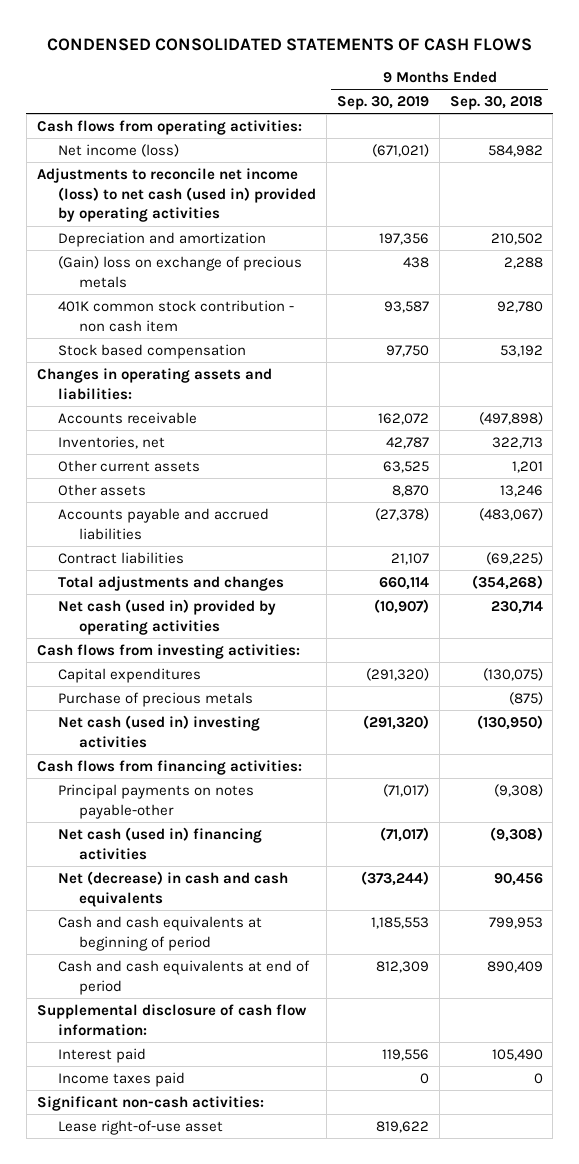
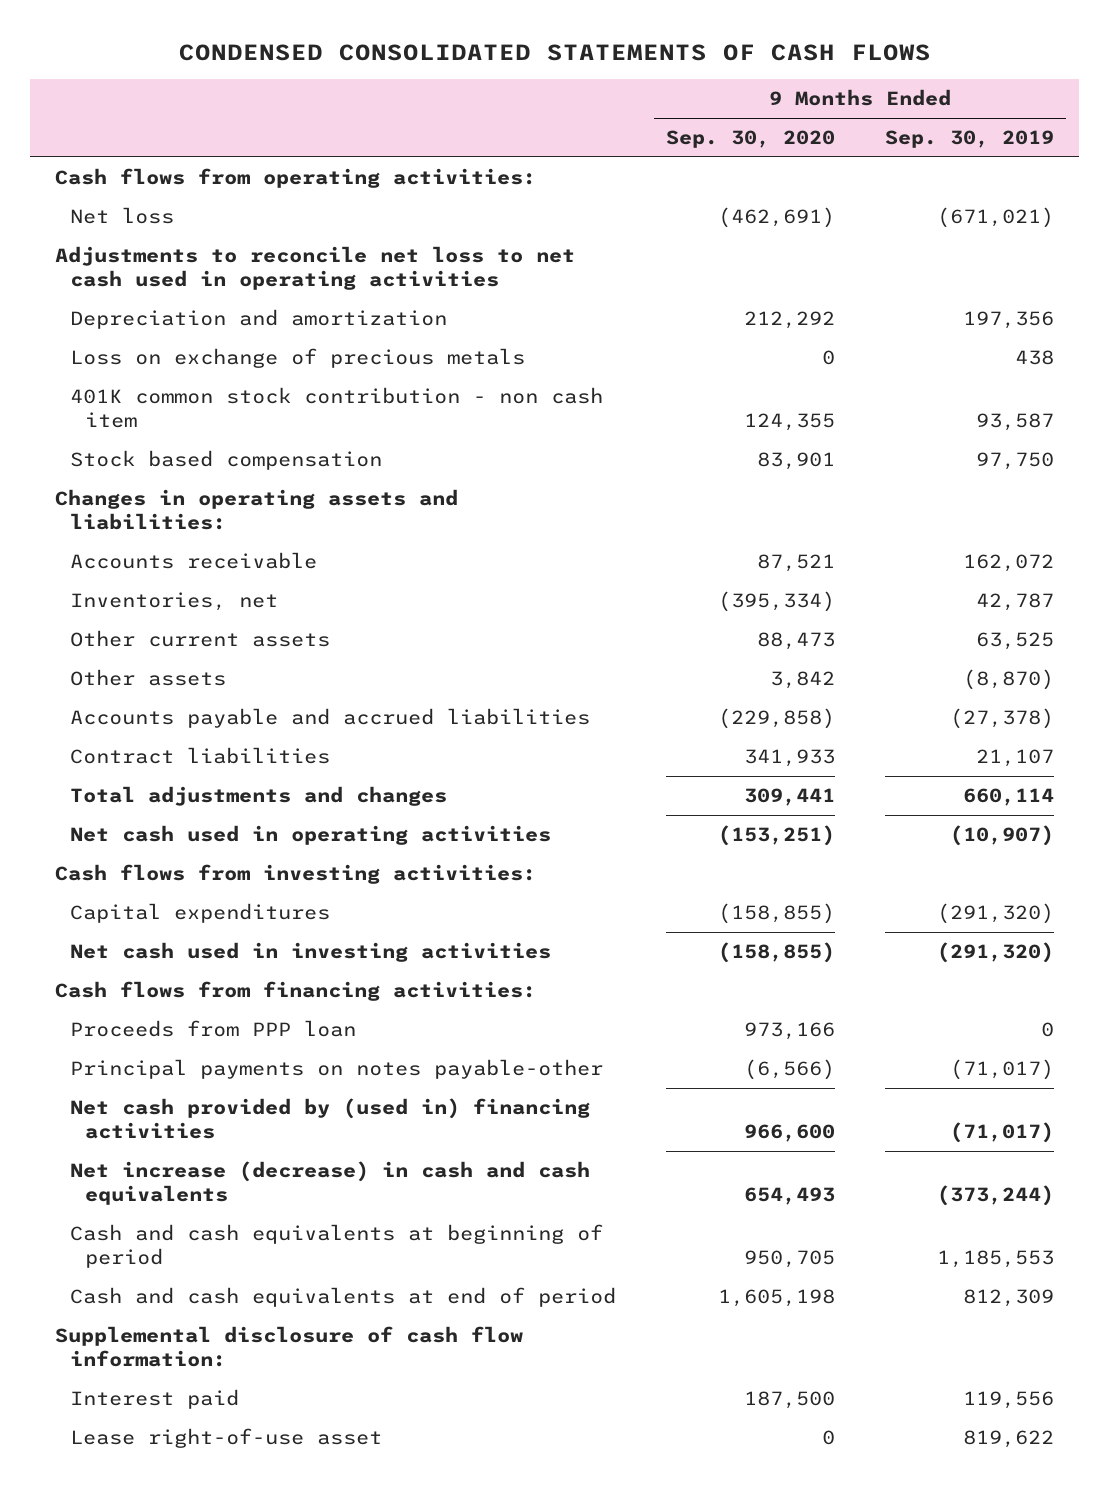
[449,96,543,111] Sep. 30, 2018 -> none
none -> [665,130,835,149] Sep. 30, 2020
[57,143,179,157] Net income (loss) -> [70,207,175,225] Net loss
[36,167,316,223] Adjustments to reconcile net income (loss) to net cash (used in) provided by operating activities -> [55,246,576,290] Adjustments to reconcile net loss to net cash used in operating activities
[57,255,302,288] (Gain) loss on exchange of precious metals -> [70,348,526,369] Loss on exchange of precious metals
[391,484,429,497] 8,870 -> [962,669,1054,691] (8,870)
[57,598,276,635] Net cash (used in) provided by operating activities -> [70,825,552,846] Net cash used in operating activities
[57,691,253,707] Purchase of precious metals -> none
[57,714,260,748] Net cash (used in) investing activities -> [70,942,552,963] Net cash used in investing activities
none -> [70,1020,357,1038] Proceeds from PPP loan
[57,826,262,860] Net cash (used in) financing activities -> [70,1098,591,1139] Net cash provided by (used in) financing activities
[57,870,288,907] Net (decrease) in cash and cash equivalents -> [70,1161,591,1205] Net increase (decrease) in cash and cash equivalents
[57,1071,185,1087] Income taxes paid -> none
[36,1095,264,1111] Significant non-cash activities: -> none

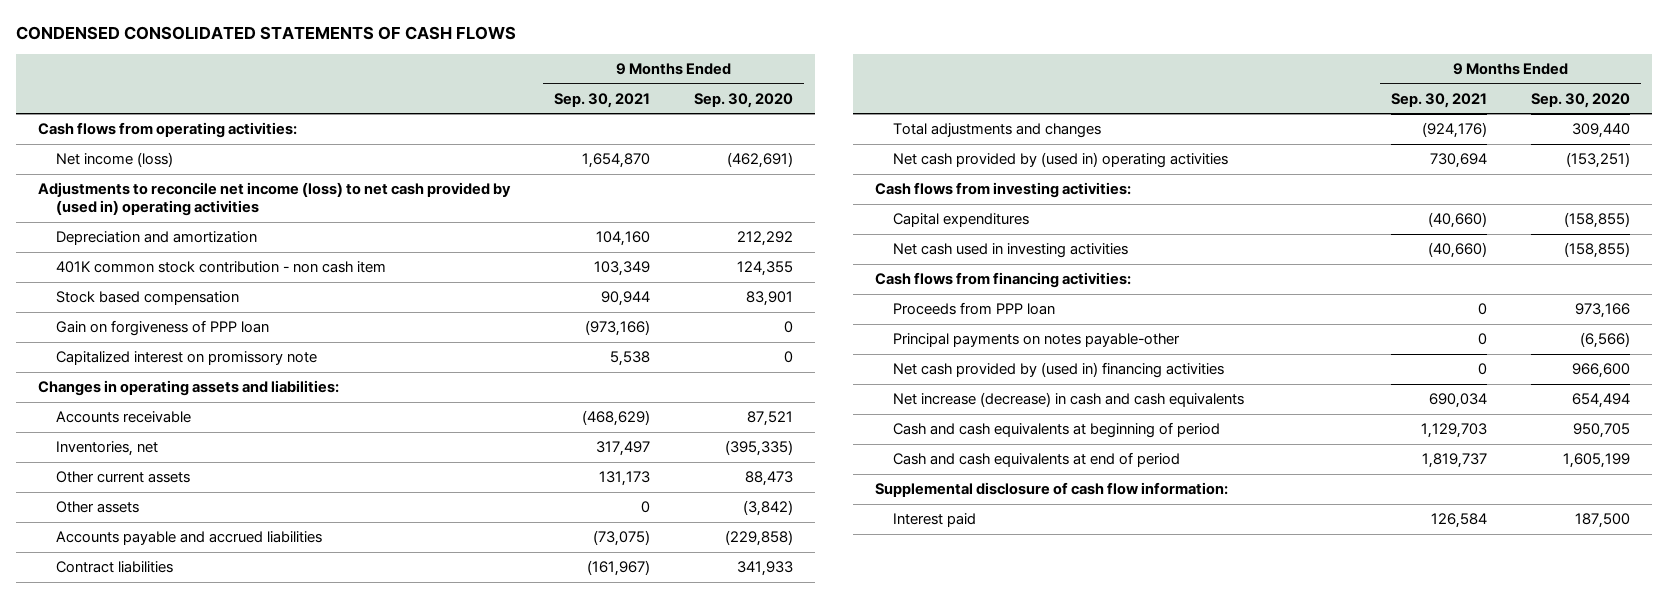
[884,130,1054,149] Sep. 30, 2019 -> none
none -> [554,92,651,108] Sep. 30, 2021
[70,207,175,225] Net loss -> [55,152,173,168] Net income (loss)
[55,246,576,290] Adjustments to reconcile net loss to net cash used in operating activities -> [37,182,511,217] Adjustments to reconcile net income (loss) to net cash provided by (used in) operating activities
[70,348,526,369] Loss on exchange of precious metals -> none
none -> [55,320,269,337] Gain on forgiveness of PPP loan
none -> [55,351,317,366] Capitalized interest on promissory note
[717,591,835,613] (395,334) -> [725,440,794,457] (395,335)
[769,671,835,690] 3,842 -> [743,500,794,517] (3,842)
[743,788,835,807] 309,441 -> [1572,123,1631,139] 309,440
[70,825,552,846] Net cash used in operating activities -> [892,152,1228,169] Net cash provided by (used in) operating activities
[743,1186,835,1205] 654,493 -> [1572,393,1631,409] 654,494
[717,1289,835,1308] 1,605,198 -> [1563,453,1631,469] 1,605,199
[70,1428,383,1449] Lease right-of-use asset -> none

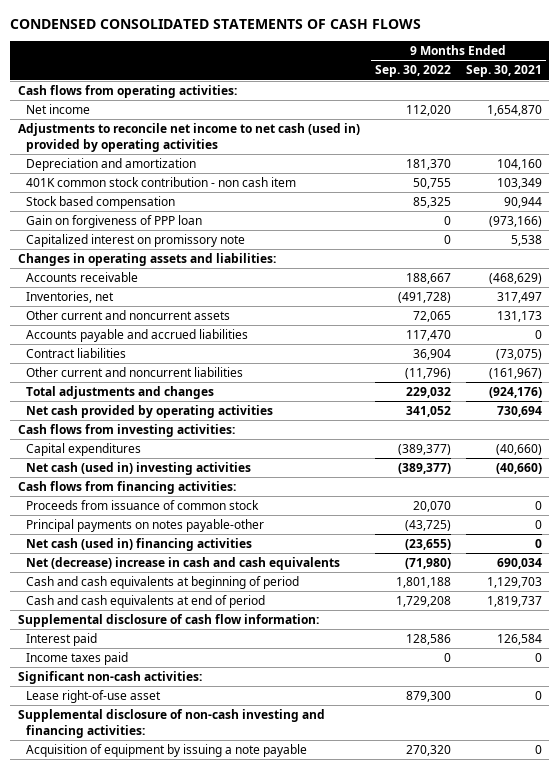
[694,92,794,108] Sep. 30, 2020 -> none
none -> [374,65,451,78] Sep. 30, 2022
[55,152,173,168] Net income (loss) -> [26,104,91,115] Net income
[37,182,511,217] Adjustments to reconcile net income (loss) to net cash provided by (used in) operating activities -> [17,123,360,152] Adjustments to reconcile net income to net cash (used in) provided by operating activities
[55,471,190,484] Other current assets -> none
[55,501,139,514] Other assets -> [26,310,231,321] Other current and noncurrent assets
[641,501,651,514] 0 -> [496,311,542,323] 131,173
[593,530,651,547] (73,075) -> [534,330,542,340] 0
[587,560,651,577] (161,967) -> [495,349,542,361] (73,075)
none -> [26,367,244,378] Other current and noncurrent liabilities
[892,152,1228,169] Net cash provided by (used in) operating activities -> [26,405,274,419] Net cash provided by operating activities
[892,243,1128,259] Net cash used in investing activities -> [26,462,252,476] Net cash (used in) investing activities
[892,302,1055,316] Proceeds from PPP loan -> none
none -> [26,500,260,511] Proceeds from issuance of common stock
[892,362,1224,379] Net cash provided by (used in) financing activities -> [26,538,253,552] Net cash (used in) financing activities
[892,392,1244,408] Net increase (decrease) in cash and cash equivalents -> [26,557,341,571] Net (decrease) increase in cash and cash equivalents
none -> [26,652,129,666] Income taxes paid
none -> [17,671,202,685] Significant non-cash activities:
none -> [26,690,162,704] Lease right-of-use asset
none -> [17,709,325,738] Supplemental disclosure of non-cash investing and financing activities:
none -> [26,744,308,758] Acquisition of equipment by issuing a note payable

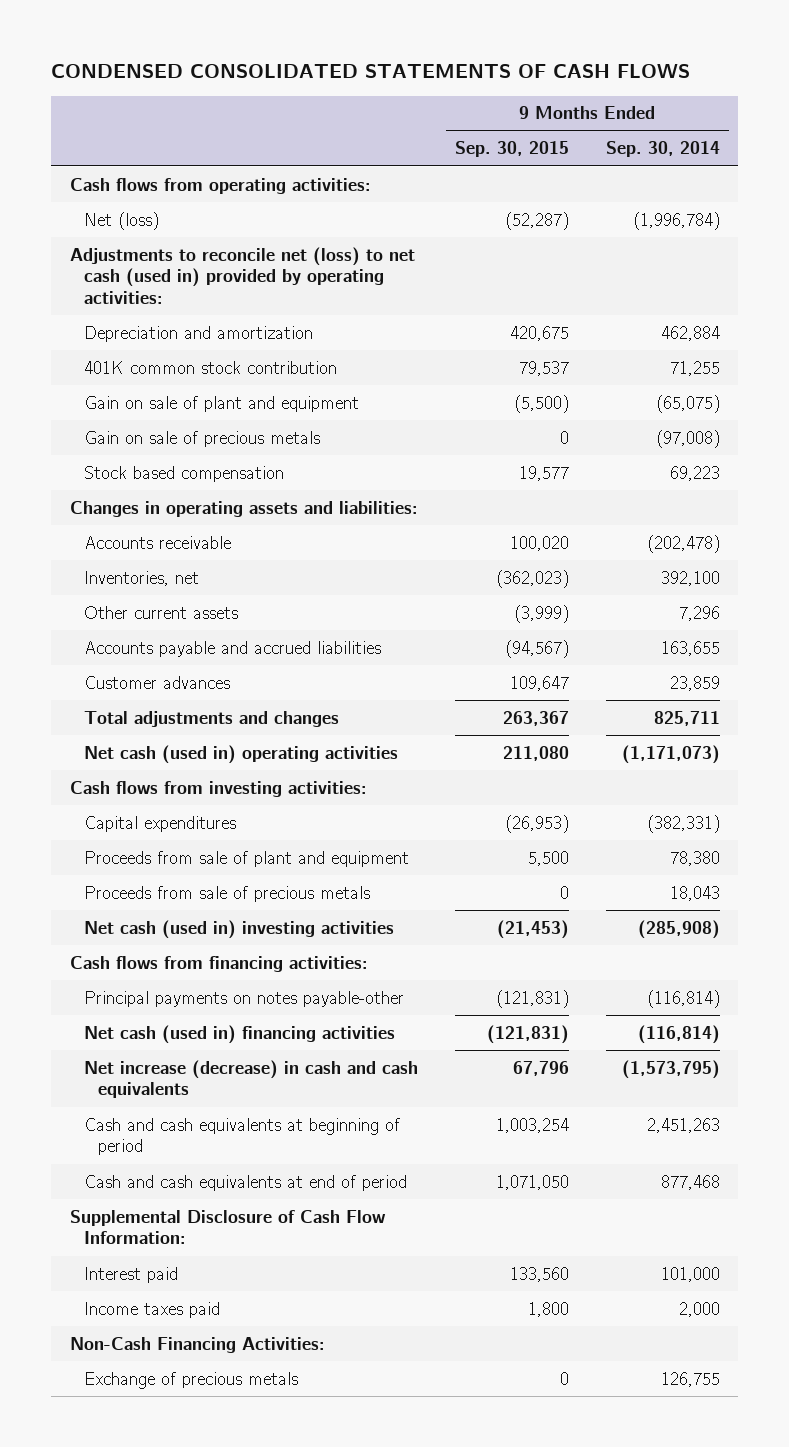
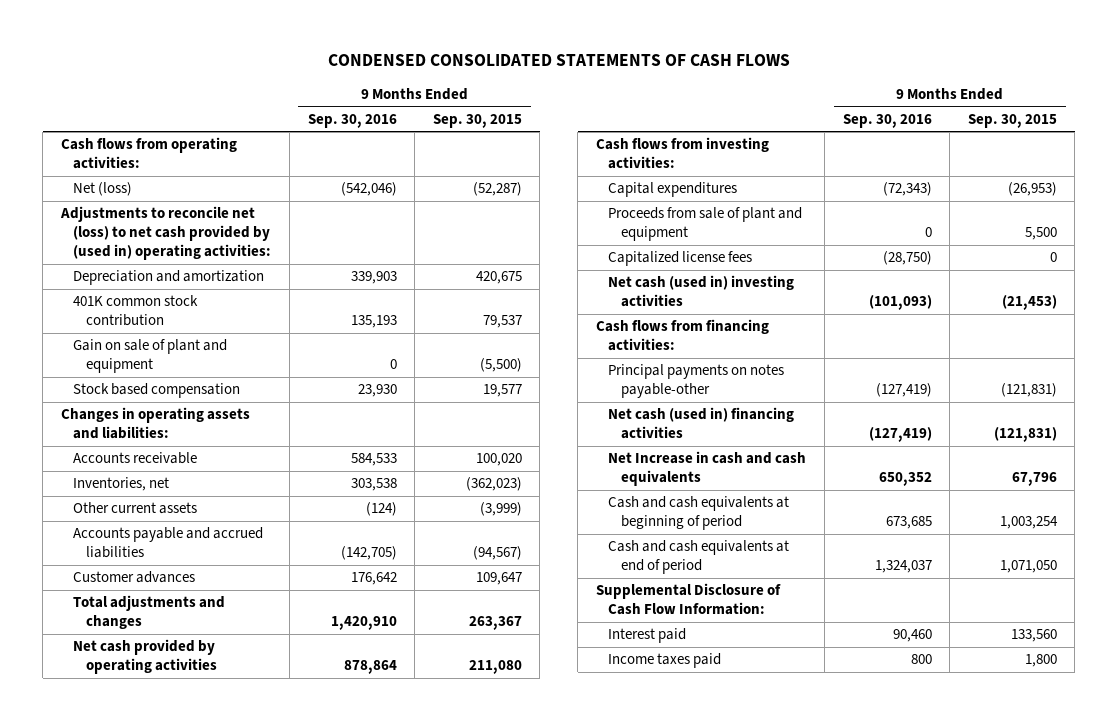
[605,141,720,158] Sep. 30, 2014 -> none
none -> [307,113,397,128] Sep. 30, 2016
[69,246,415,304] Adjustments to reconcile net (loss) to net cash (used in) provided by operating activities: -> [59,206,272,261] Adjustments to reconcile net (loss) to net cash provided by (used in) operating activities:
[84,430,321,447] Gain on sale of precious metals -> none
[84,744,399,764] Net cash (used in) operating activities -> [73,639,217,675] Net cash provided by operating activities
[84,885,371,902] Proceeds from sale of precious metals -> none
none -> [608,251,753,267] Capitalized license fees
[84,1059,419,1099] Net increase (decrease) in cash and cash equivalents -> [608,451,807,487] Net Increase in cash and cash equivalents
[69,1336,325,1353] Non-Cash Financing Activities: -> none
[84,1371,299,1389] Exchange of precious metals -> none

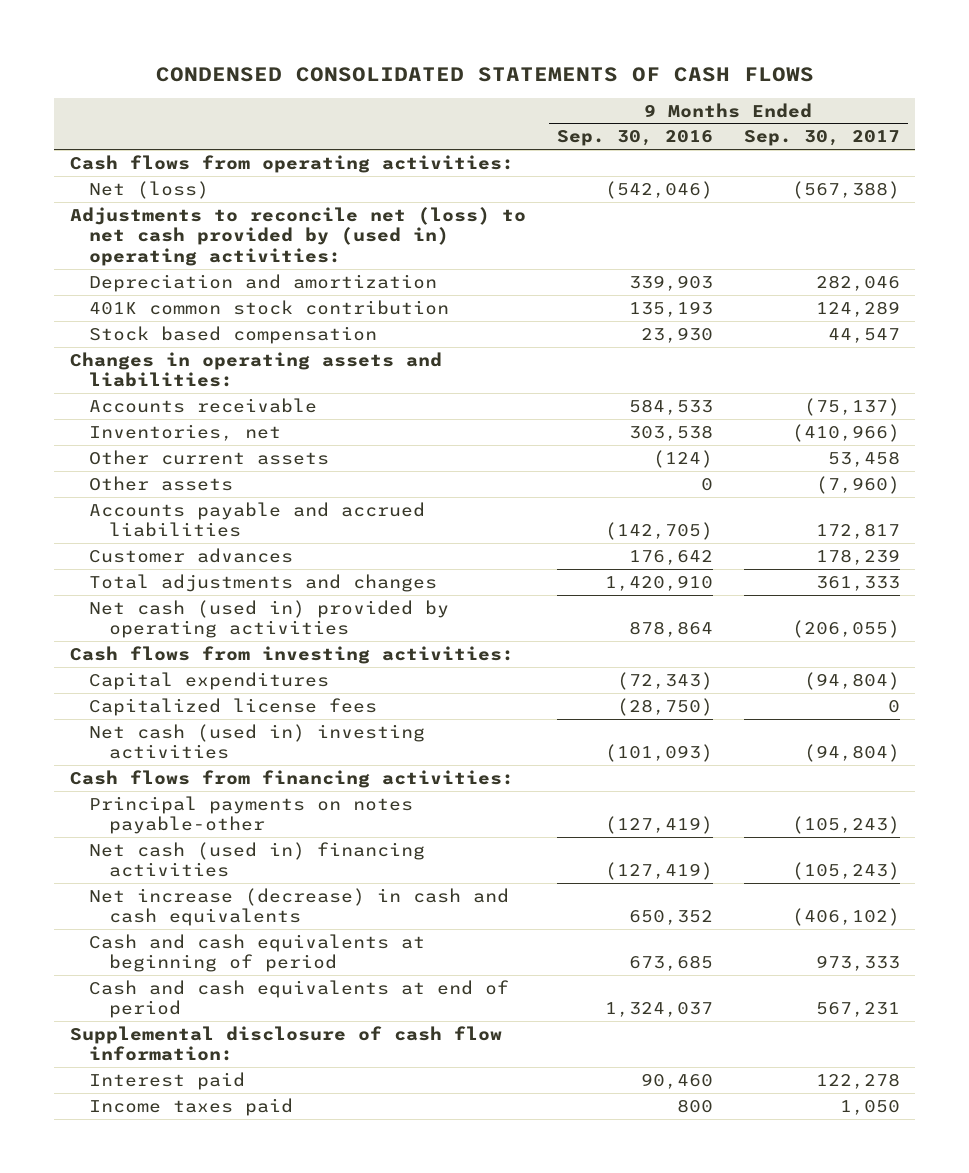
[432,113,522,128] Sep. 30, 2015 -> none
none -> [743,130,900,147] Sep. 30, 2017
[73,339,228,374] Gain on sale of plant and equipment -> none
none -> [89,475,234,491] Other assets
[73,639,217,675] Net cash provided by operating activities -> [89,599,450,639] Net cash (used in) provided by operating activities
[608,207,803,242] Proceeds from sale of plant and equipment -> none
[608,451,807,487] Net Increase in cash and cash equivalents -> [89,887,510,927] Net increase (decrease) in cash and cash equivalents
[595,583,781,616] Supplemental Disclosure of Cash Flow Information: -> [69,1025,502,1062] Supplemental disclosure of cash flow information:

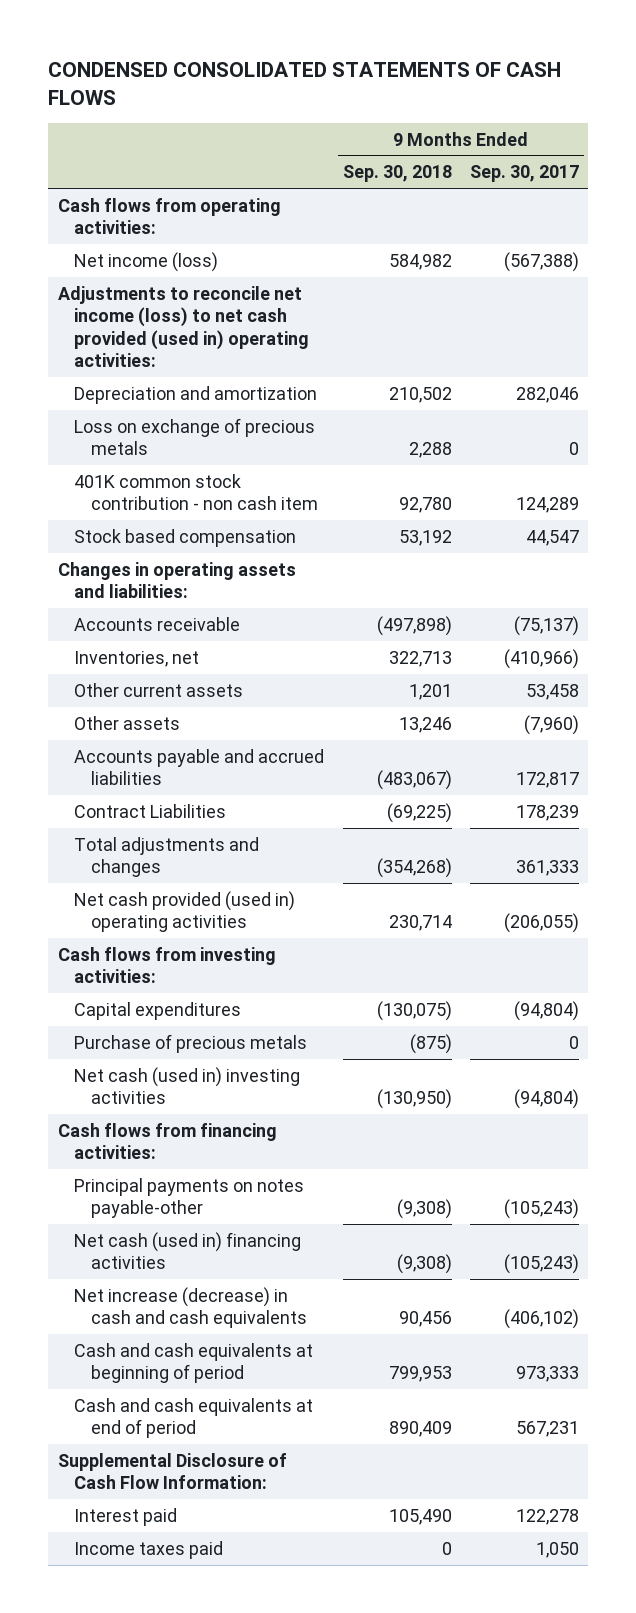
[556,130,713,147] Sep. 30, 2016 -> none
none -> [342,165,452,183] Sep. 30, 2018
[89,180,210,199] Net (loss) -> [74,251,219,272] Net income (loss)
[69,206,526,266] Adjustments to reconcile net (loss) to net cash provided by (used in) operating activities: -> [57,285,310,368] Adjustments to reconcile net income (loss) to net cash provided (used in) operating activities:
none -> [74,417,316,456] Loss on exchange of precious metals
[89,299,450,315] 401K common stock contribution -> [74,473,318,511] 401K common stock contribution - non cash item
[89,547,294,563] Customer advances -> [74,803,227,818] Contract Liabilities
[89,599,450,639] Net cash (used in) provided by operating activities -> [74,890,296,933] Net cash provided (used in) operating activities
[89,697,378,716] Capitalized license fees -> none
none -> [74,1033,308,1053] Purchase of precious metals
[69,1025,502,1062] Supplemental disclosure of cash flow information: -> [57,1452,287,1490] Supplemental Disclosure of Cash Flow Information:

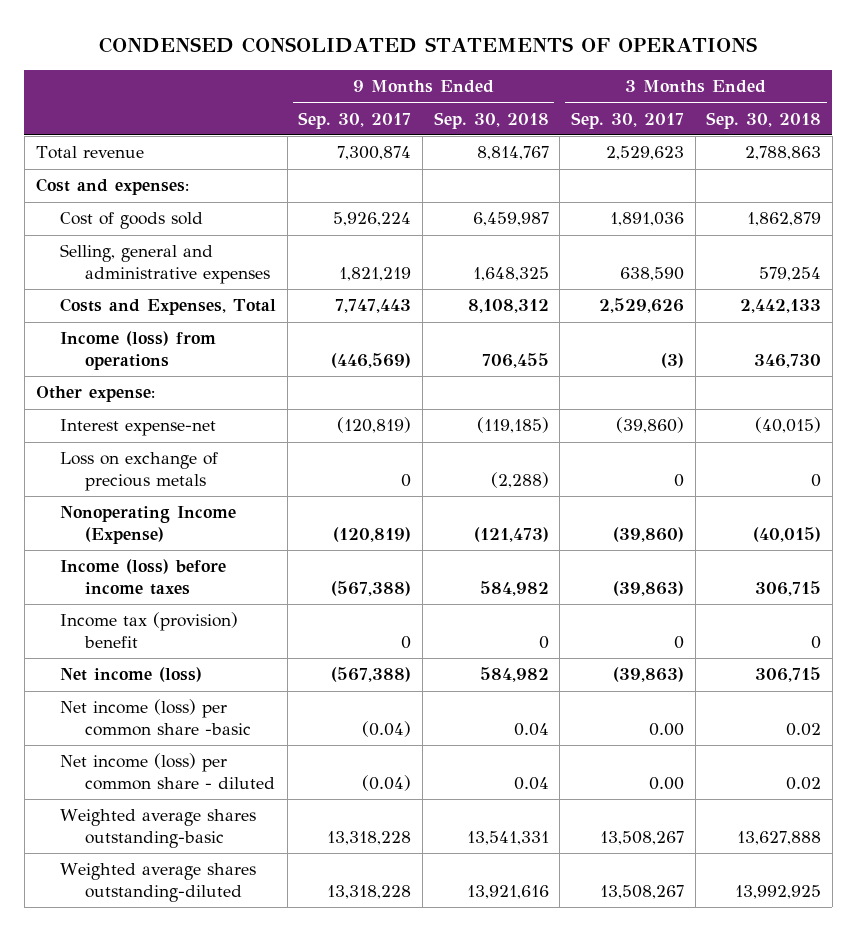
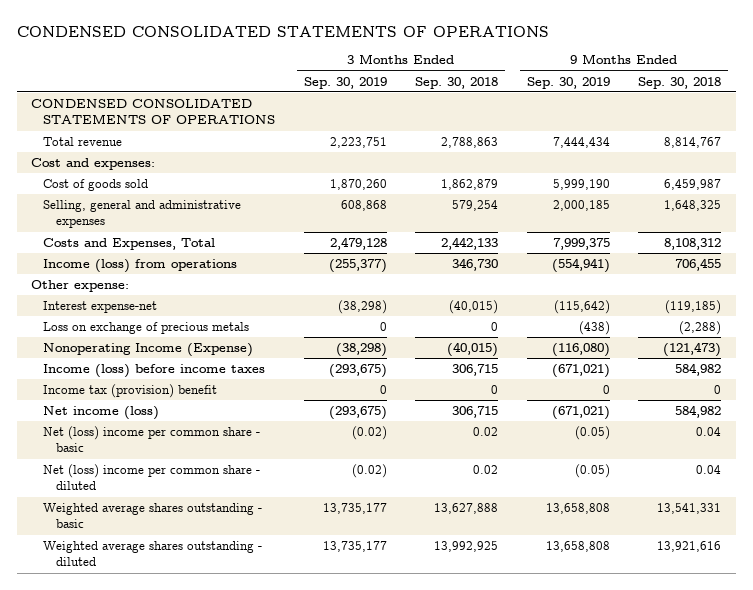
[298,111,412,129] Sep. 30, 2017 -> none
[570,111,684,129] Sep. 30, 2017 -> none
none -> [303,76,387,89] Sep. 30, 2019
none -> [526,76,610,89] Sep. 30, 2019
none -> [31,99,276,125] CONDENSED CONSOLIDATED STATEMENTS OF OPERATIONS
[60,699,251,736] Net income (loss) per common share -basic -> [43,426,261,453] Net (loss) income per common share - basic
[60,753,275,790] Net income (loss) per common share - diluted -> [43,464,261,491] Net (loss) income per common share - diluted
[60,809,257,848] Weighted average shares outstanding-basic -> [43,503,263,529] Weighted average shares outstanding - basic
[60,863,257,902] Weighted average shares outstanding-diluted -> [43,541,263,567] Weighted average shares outstanding - diluted

